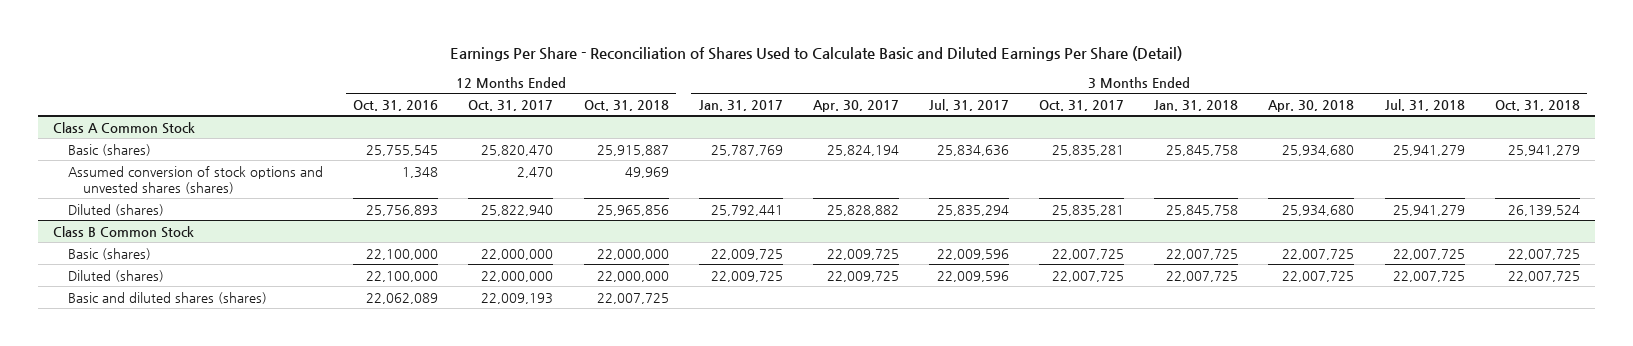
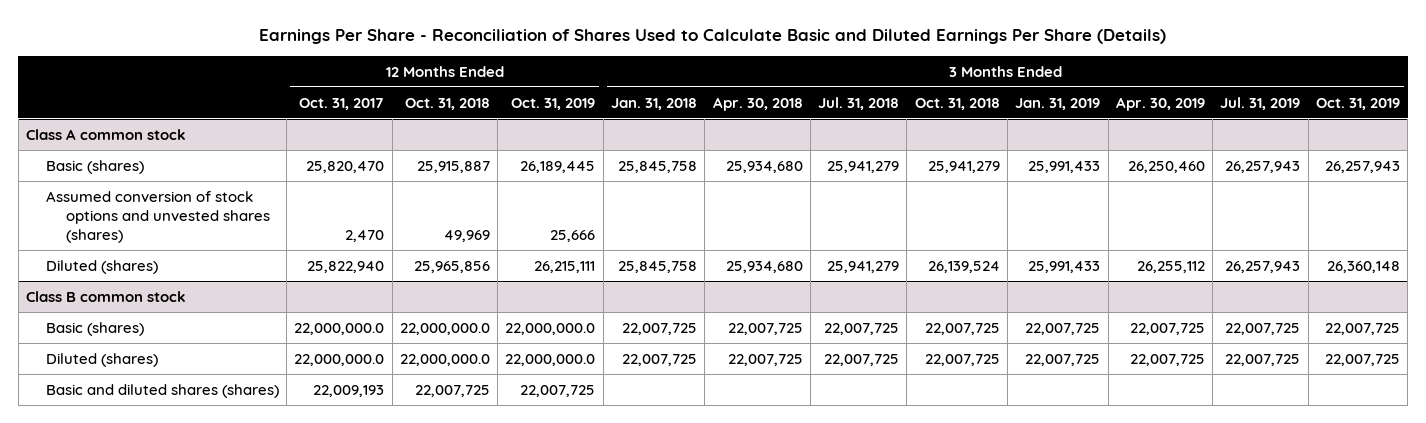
[450,46,1183,62] Earnings Per Share - Reconciliation of Shares Used to Calculate Basic and Diluted Earnings Per Share (Detail) -> [258,29,1166,45] Earnings Per Share - Reconciliation of Shares Used to Calculate Basic and Diluted Earnings Per Share (Details)
[353,99,439,111] Oct. 31, 2016 -> none
[698,99,783,111] Jan. 31, 2017 -> none
[812,99,899,112] Apr. 30, 2017 -> none
[928,98,1009,111] Jul. 31, 2017 -> none
[1039,99,1125,111] Oct. 31, 2017 -> none
none -> [511,97,596,110] Oct. 31, 2019
none -> [1015,97,1101,110] Jan. 31, 2019
none -> [1115,96,1205,111] Apr. 30, 2019
none -> [1220,96,1301,110] Jul. 31, 2019
none -> [1316,97,1401,110] Oct. 31, 2019
[53,121,196,134] Class A Common Stock -> [25,128,186,140] Class A common stock
[53,225,195,238] Class B Common Stock -> [25,290,186,302] Class B common stock
[481,248,554,260] 22,000,000 -> [294,322,385,335] 22,000,000.0
[596,248,669,260] 22,000,000 -> [399,322,490,335] 22,000,000.0
[481,270,554,282] 22,000,000 -> [294,353,385,366] 22,000,000.0
[596,270,669,282] 22,000,000 -> [399,353,490,366] 22,000,000.0

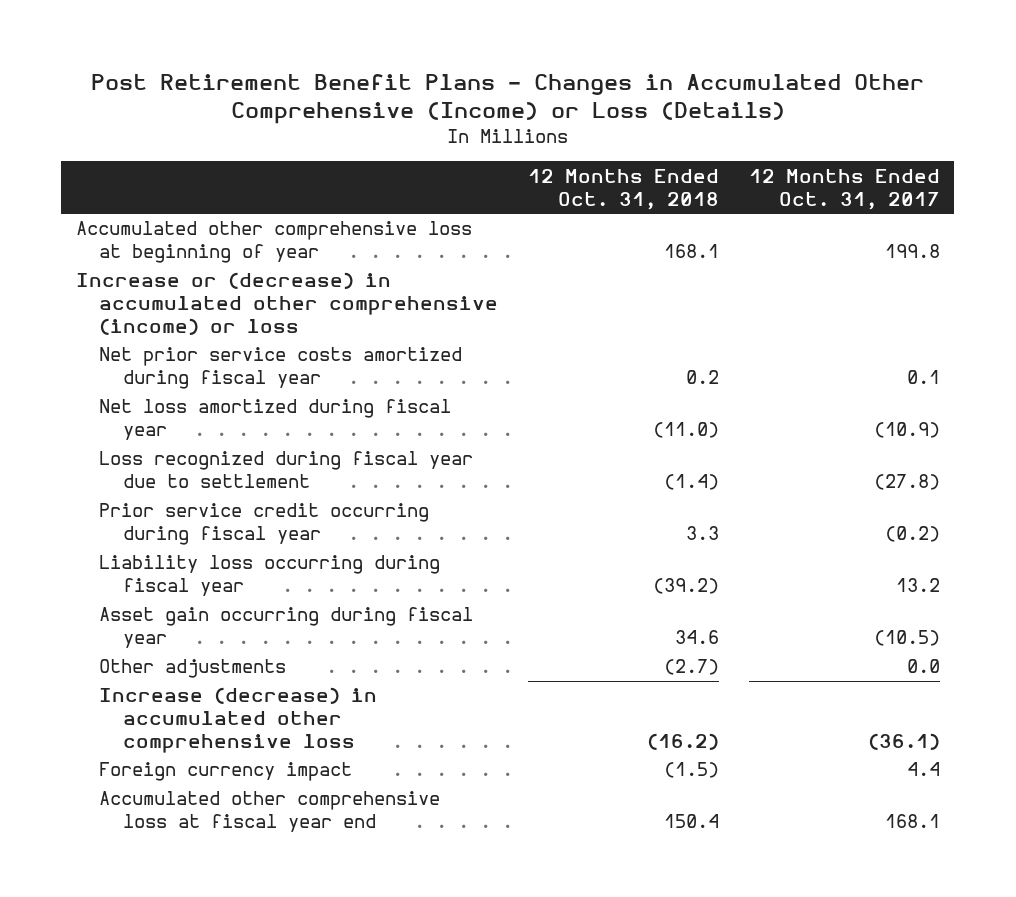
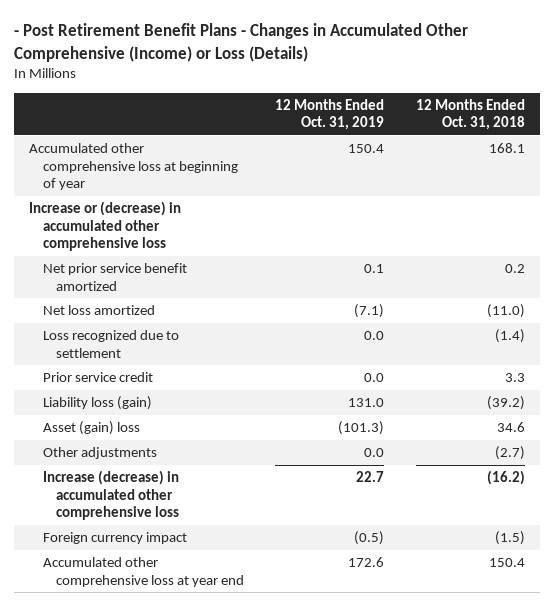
[90,73,924,125] Post Retirement Benefit Plans - Changes in Accumulated Other Comprehensive (Income) or Loss (Details) -> [13,23,468,62] - Post Retirement Benefit Plans - Changes in Accumulated Other Comprehensive (Income) or Loss (Details)
[748,168,940,210] 12 Months Ended Oct. 31, 2017 -> none
none -> [275,98,385,131] 12 Months Ended Oct. 31, 2019
[76,272,499,335] Increase or (decrease) in accumulated other comprehensive (income) or loss -> [29,201,182,252] Increase or (decrease) in accumulated other comprehensive loss
[99,347,463,390] Net prior service costs amortized during fiscal year -> [42,263,187,291] Net prior service benefit amortized
[99,399,452,441] Net loss amortized during fiscal year -> [42,305,155,316] Net loss amortized
[99,451,474,489] Loss recognized during fiscal year due to settlement -> [42,330,179,358] Loss recognized due to settlement
[99,503,430,546] Prior service credit occurring during fiscal year -> [42,372,153,383] Prior service credit
[99,555,441,597] Liability loss occurring during fiscal year -> [42,396,152,411] Liability loss (gain)
[99,607,474,649] Asset gain occurring during fiscal year -> [42,421,140,436] Asset (gain) loss
[99,791,441,833] Accumulated other comprehensive loss at fiscal year end -> [42,557,244,587] Accumulated other comprehensive loss at year end

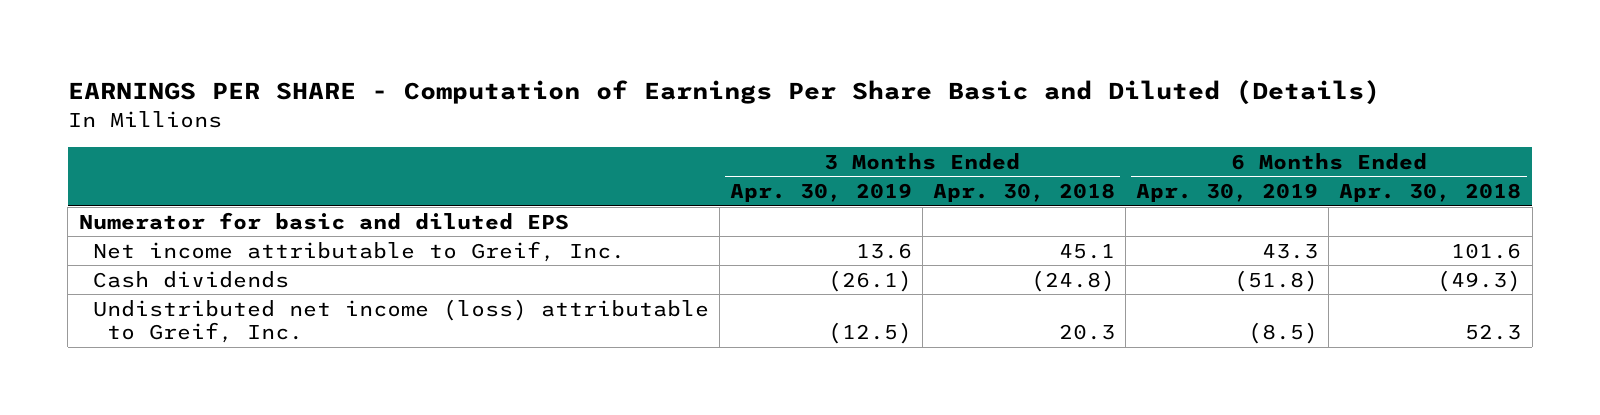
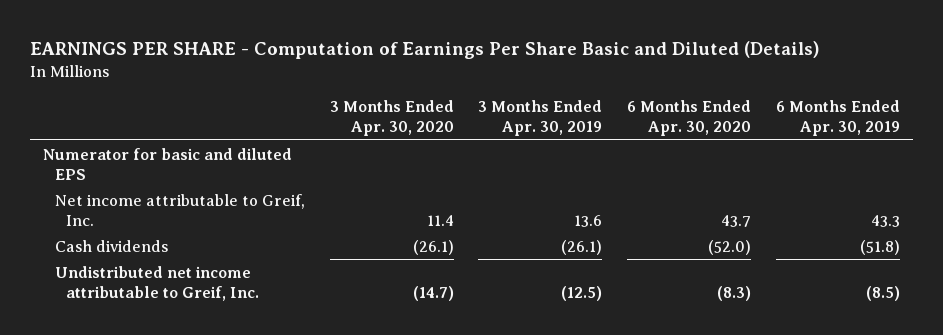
[933,182,1116,202] Apr. 30, 2018 -> none
[1339,182,1522,202] Apr. 30, 2018 -> none
none -> [329,100,454,137] 3 Months Ended Apr. 30, 2020
none -> [627,100,752,137] 6 Months Ended Apr. 30, 2020
[92,298,709,344] Undistributed net income (loss) attributable to Greif, Inc. -> [54,265,260,301] Undistributed net income attributable to Greif, Inc.

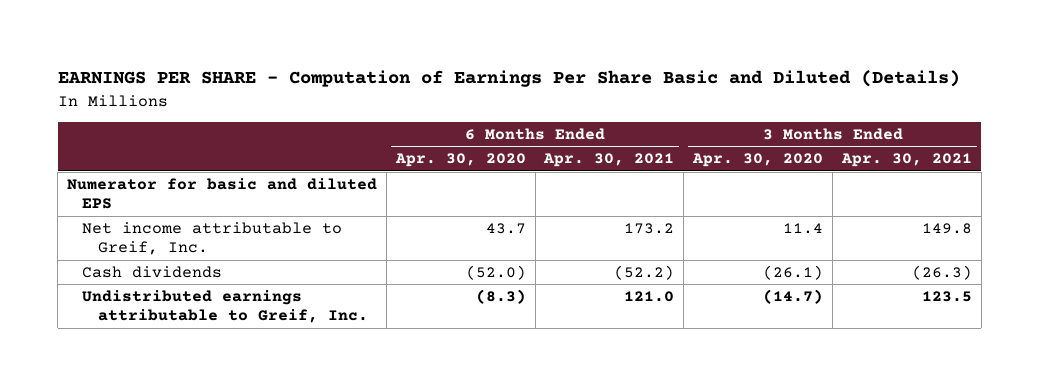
[478,100,603,137] 3 Months Ended Apr. 30, 2019 -> none
[776,100,901,137] 6 Months Ended Apr. 30, 2019 -> none
none -> [543,153,675,168] Apr. 30, 2021
none -> [840,153,972,168] Apr. 30, 2021
[54,265,260,301] Undistributed net income attributable to Greif, Inc. -> [82,289,368,324] Undistributed earnings attributable to Greif, Inc.

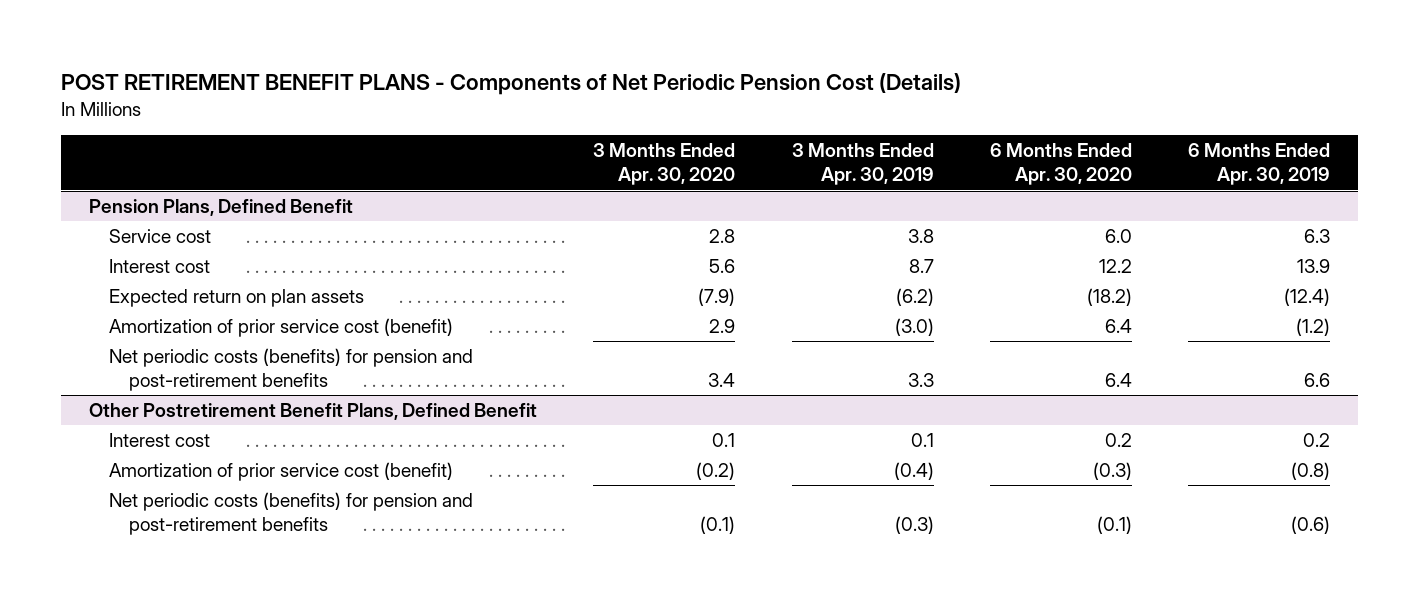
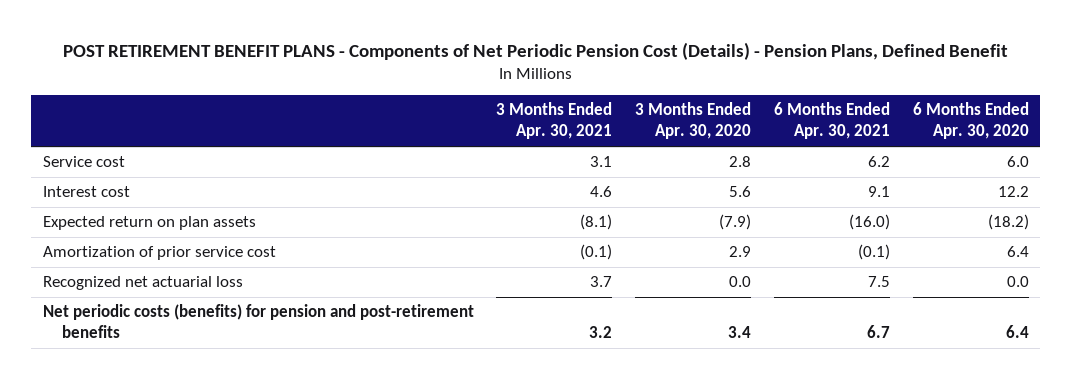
[60,73,961,96] POST RETIREMENT BENEFIT PLANS - Components of Net Periodic Pension Cost (Details) -> [62,41,1008,60] POST RETIREMENT BENEFIT PLANS - Components of Net Periodic Pension Cost (Details) - Pension Plans, Defined Benefit
[791,143,934,186] 3 Months Ended Apr. 30, 2019 -> none
[1188,143,1331,186] 6 Months Ended Apr. 30, 2019 -> none
none -> [496,102,613,140] 3 Months Ended Apr. 30, 2021
none -> [774,102,891,140] 6 Months Ended Apr. 30, 2021
[88,199,353,217] Pension Plans, Defined Benefit -> none
[108,318,453,338] Amortization of prior service cost (benefit) -> [42,246,276,261] Amortization of prior service cost
none -> [42,276,243,291] Recognized net actuarial loss
[88,403,537,421] Other Postretirement Benefit Plans, Defined Benefit -> none
[108,433,210,448] Interest cost -> none
[108,462,453,482] Amortization of prior service cost (benefit) -> none
[108,492,473,536] Net periodic costs (benefits) for pension and post-retirement benefits -> none

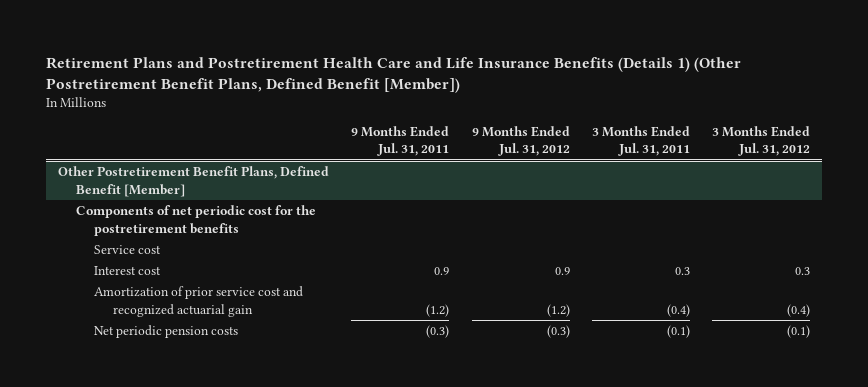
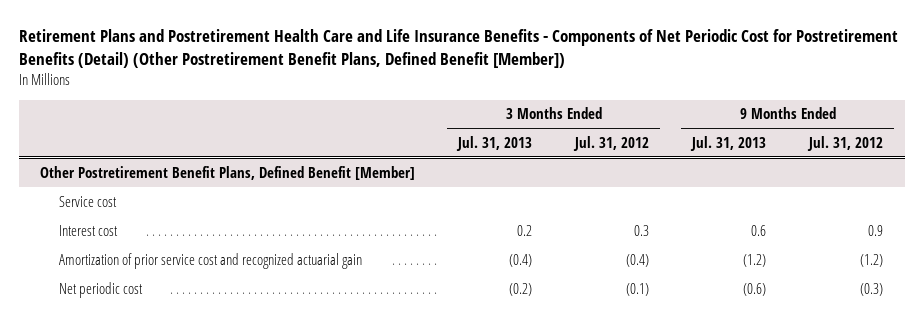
[46,56,742,93] Retirement Plans and Postretirement Health Care and Life Insurance Benefits (Details 1) (Other Postretirement Benefit Plans, Defined Benefit [Member]) -> [18,28,898,68] Retirement Plans and Postretirement Health Care and Life Insurance Benefits - Components of Net Periodic Cost for Postretirement Benefits (Detail) (Other Postretirement Benefit Plans, Defined Benefit [Member])
[351,125,450,157] 9 Months Ended Jul. 31, 2011 -> none
[591,125,690,157] 3 Months Ended Jul. 31, 2011 -> none
none -> [456,135,533,151] Jul. 31, 2013
none -> [690,135,767,151] Jul. 31, 2013
[76,205,317,236] Components of net periodic cost for the postretirement benefits -> none
[94,325,239,339] Net periodic pension costs -> [59,281,144,298] Net periodic cost

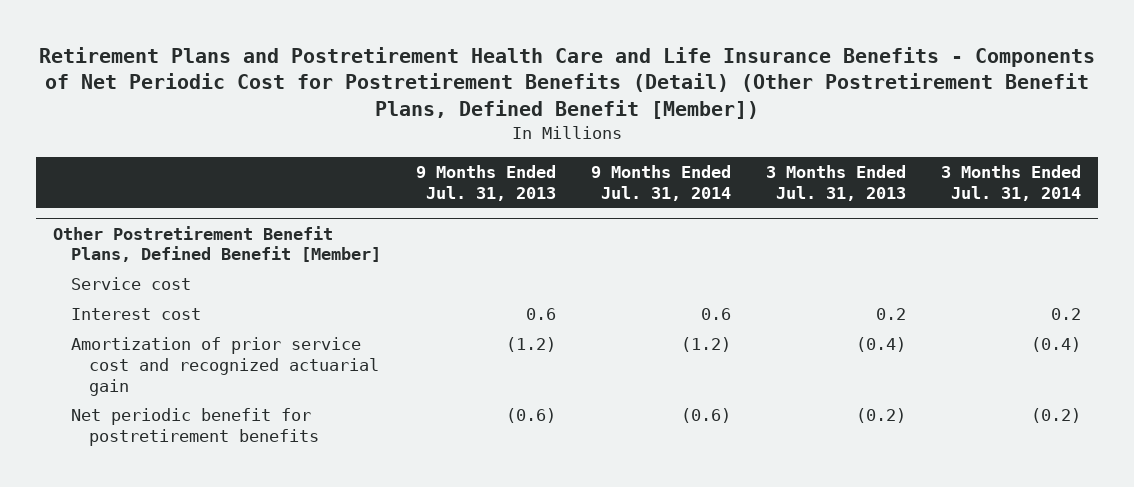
[573,135,650,151] Jul. 31, 2012 -> none
[807,135,884,151] Jul. 31, 2012 -> none
none -> [590,164,731,201] 9 Months Ended Jul. 31, 2014
none -> [940,164,1081,201] 3 Months Ended Jul. 31, 2014
[59,281,144,298] Net periodic cost -> [71,408,320,446] Net periodic benefit for postretirement benefits

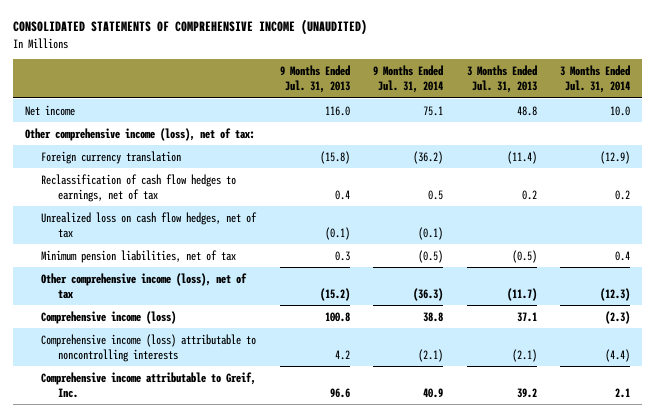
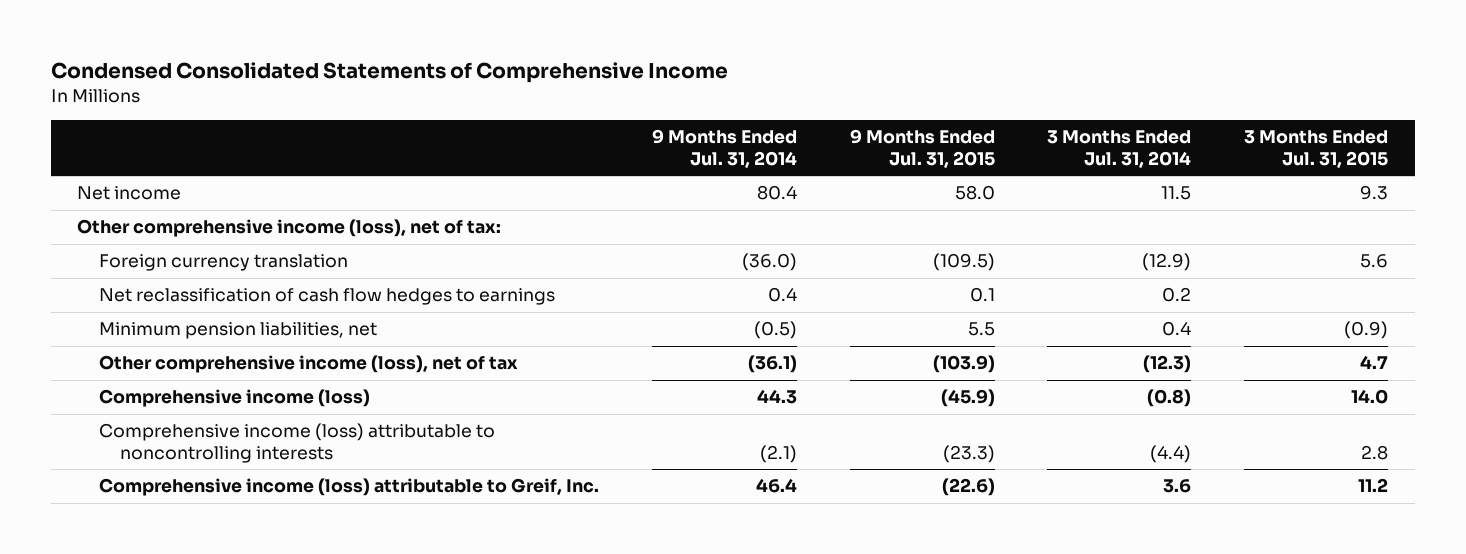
[12,19,367,36] CONSOLIDATED STATEMENTS OF COMPREHENSIVE INCOME (UNAUDITED) -> [50,62,728,84] Condensed Consolidated Statements of Comprehensive Income
[279,65,350,94] 9 Months Ended Jul. 31, 2013 -> none
[466,65,537,94] 3 Months Ended Jul. 31, 2013 -> none
none -> [849,128,995,168] 9 Months Ended Jul. 31, 2015
none -> [1244,129,1389,168] 3 Months Ended Jul. 31, 2015
[423,105,444,116] 75.1 -> [756,185,797,201] 80.4
[610,105,631,116] 10.0 -> [1161,186,1192,201] 11.5
[41,211,258,238] Unrealized loss on cash flow hedges, net of tax -> none
[413,150,444,164] (36.2) -> [741,253,797,272] (36.0)
[41,173,237,202] Reclassification of cash flow hedges to earnings, net of tax -> [98,288,555,306] Net reclassification of cash flow hedges to earnings
[428,189,444,200] 0.5 -> [767,287,797,303] 0.4
[41,249,237,263] Minimum pension liabilities, net of tax -> [98,322,377,340] Minimum pension liabilities, net
[413,287,444,301] (36.3) -> [747,355,797,374] (36.1)
[423,311,444,322] 38.8 -> [756,389,797,405] 44.3
[605,310,631,324] (2.3) -> [1147,389,1192,408] (0.8)
[41,371,257,398] Comprehensive income attributable to Greif, Inc. -> [98,478,599,497] Comprehensive income (loss) attributable to Greif, Inc.
[423,387,444,398] 40.9 -> [755,478,797,494] 46.4
[615,387,631,398] 2.1 -> [1163,479,1192,494] 3.6

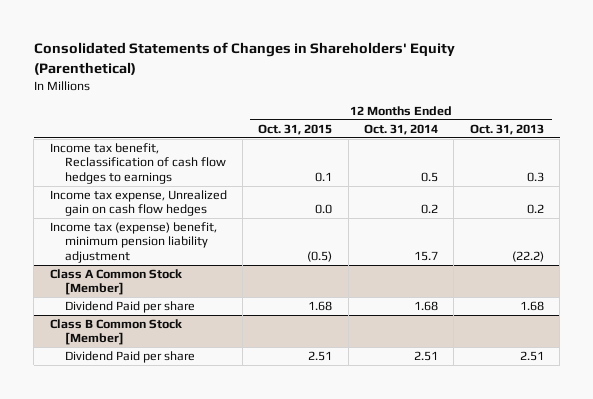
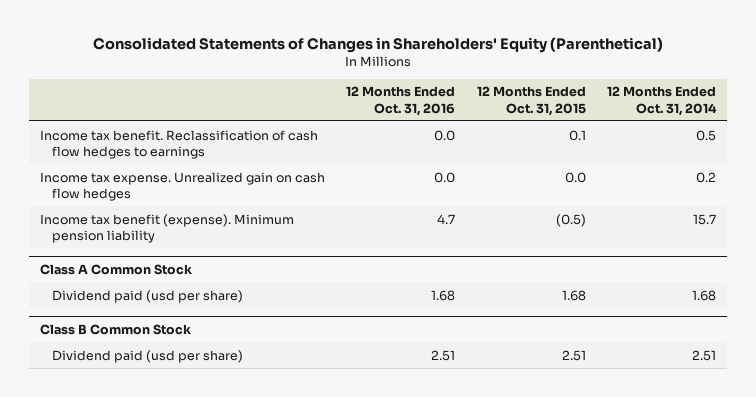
[469,123,544,135] Oct. 31, 2013 -> none
none -> [346,86,456,116] 12 Months Ended Oct. 31, 2016
[49,142,227,185] Income tax benefit, Reclassification of cash flow hedges to earnings -> [39,129,318,160] Income tax benefit. Reclassification of cash flow hedges to earnings
[49,189,227,217] Income tax expense, Unrealized gain on cash flow hedges -> [39,171,325,202] Income tax expense. Unrealized gain on cash flow hedges
[49,221,217,264] Income tax (expense) benefit, minimum pension liability adjustment -> [39,213,294,244] Income tax benefit (expense). Minimum pension liability
[49,268,182,296] Class A Common Stock [Member] -> [39,263,192,275] Class A Common Stock
[65,300,196,313] Dividend Paid per share -> [51,289,243,303] Dividend paid (usd per share)
[49,318,182,346] Class B Common Stock [Member] -> [39,323,191,335] Class B Common Stock
[65,350,196,363] Dividend Paid per share -> [51,349,243,363] Dividend paid (usd per share)

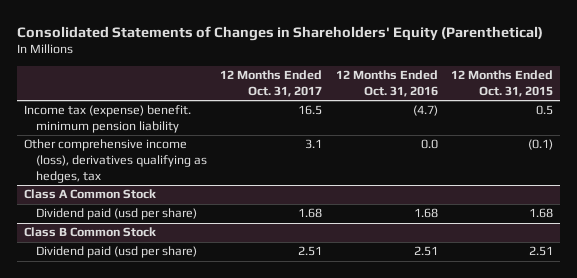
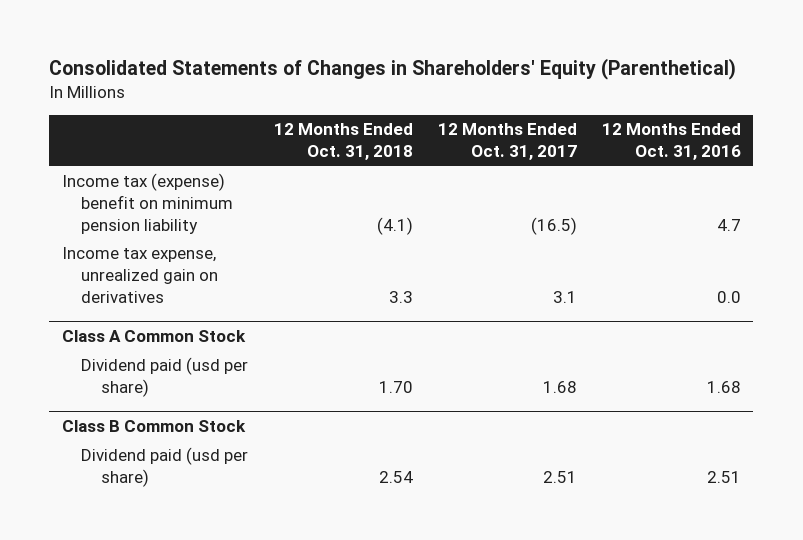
[450,70,553,97] 12 Months Ended Oct. 31, 2015 -> none
none -> [273,123,413,161] 12 Months Ended Oct. 31, 2018
[23,105,191,134] Income tax (expense) benefit. minimum pension liability -> [61,173,234,234] Income tax (expense) benefit on minimum pension liability
[298,105,323,116] 16.5 -> [530,216,577,235] (16.5)
[412,105,438,117] (4.7) -> [716,218,741,231] 4.7
[23,139,207,183] Other comprehensive income (loss), derivatives qualifying as hedges, tax -> [61,247,219,303] Income tax expense, unrealized gain on derivatives

